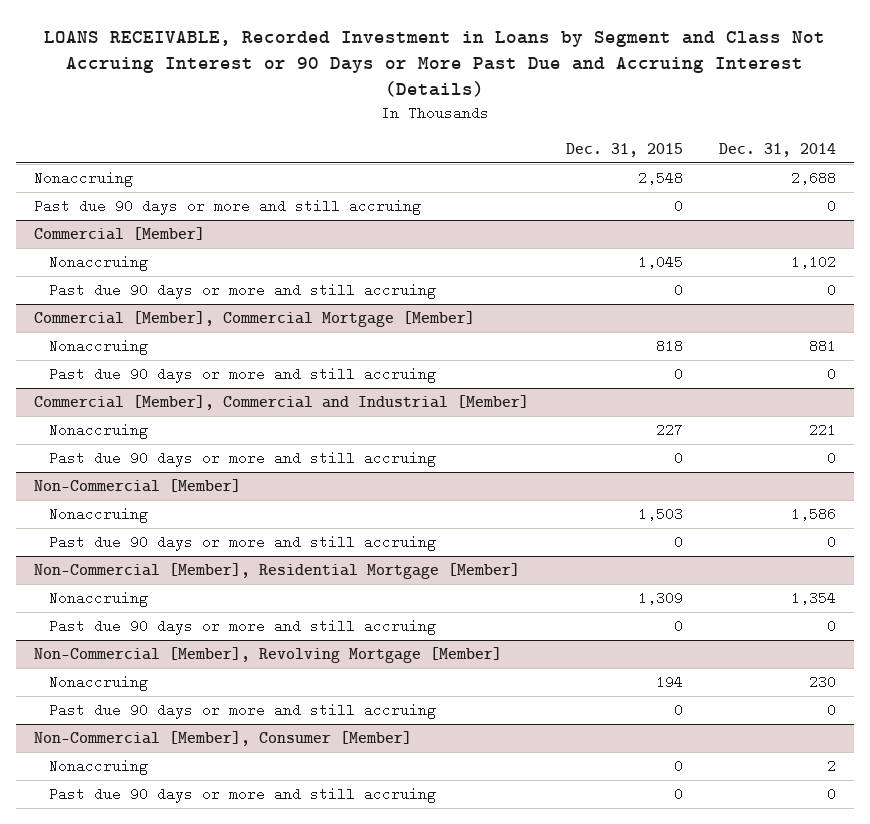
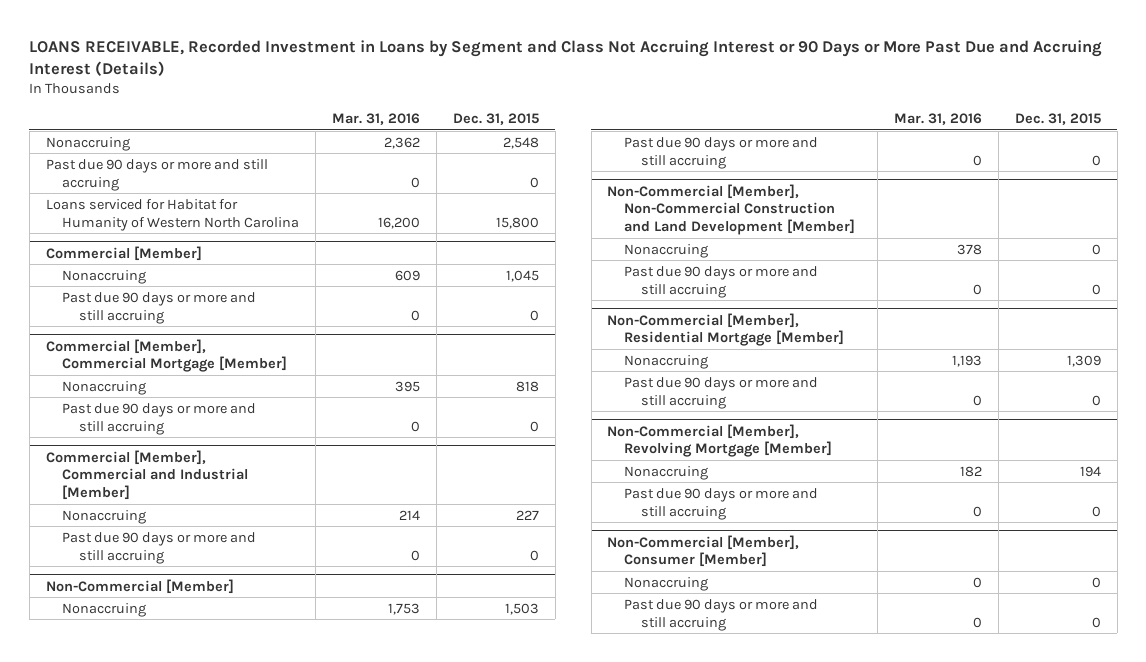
[718,142,836,157] Dec. 31, 2014 -> none
none -> [332,113,421,126] Mar. 31, 2016
none -> [45,198,300,231] Loans serviced for Habitat for Humanity of Western North Carolina
none -> [607,183,856,236] Non-Commercial [Member], Non-Commercial Construction and Land Development [Member]
none -> [624,243,709,258] Nonaccruing
none -> [624,265,819,298] Past due 90 days or more and still accruing

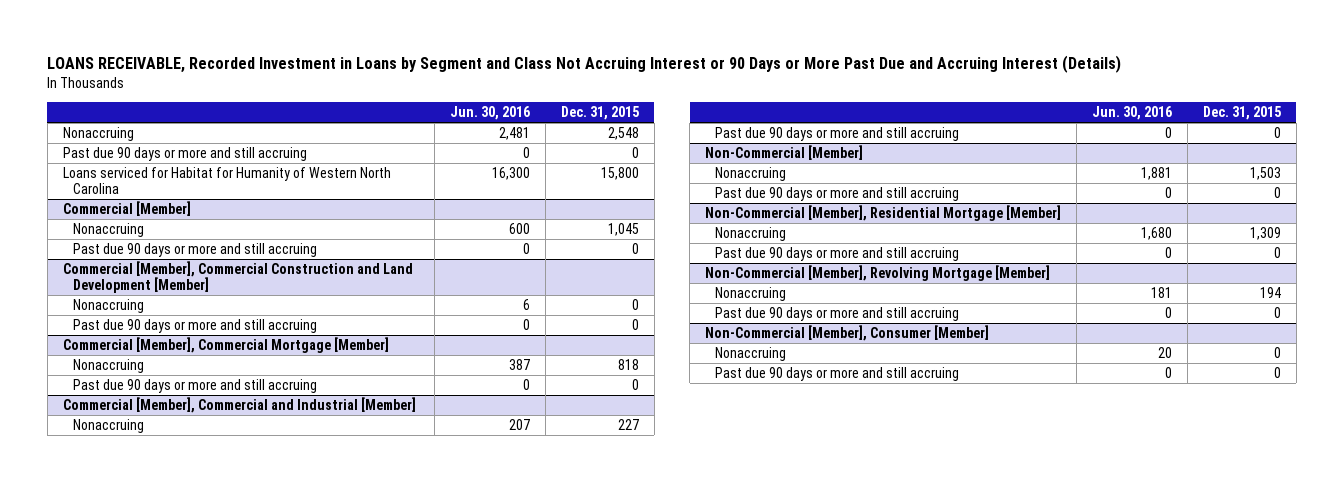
[332,113,421,126] Mar. 31, 2016 -> none
none -> [449,106,530,121] Jun. 30, 2016
none -> [62,261,413,294] Commercial [Member], Commercial Construction and Land Development [Member]
none -> [73,299,145,314] Nonaccruing
none -> [73,319,318,334] Past due 90 days or more and still accruing
[607,183,856,236] Non-Commercial [Member], Non-Commercial Construction and Land Development [Member] -> none
[624,243,709,258] Nonaccruing -> none
[624,265,819,298] Past due 90 days or more and still accruing -> none

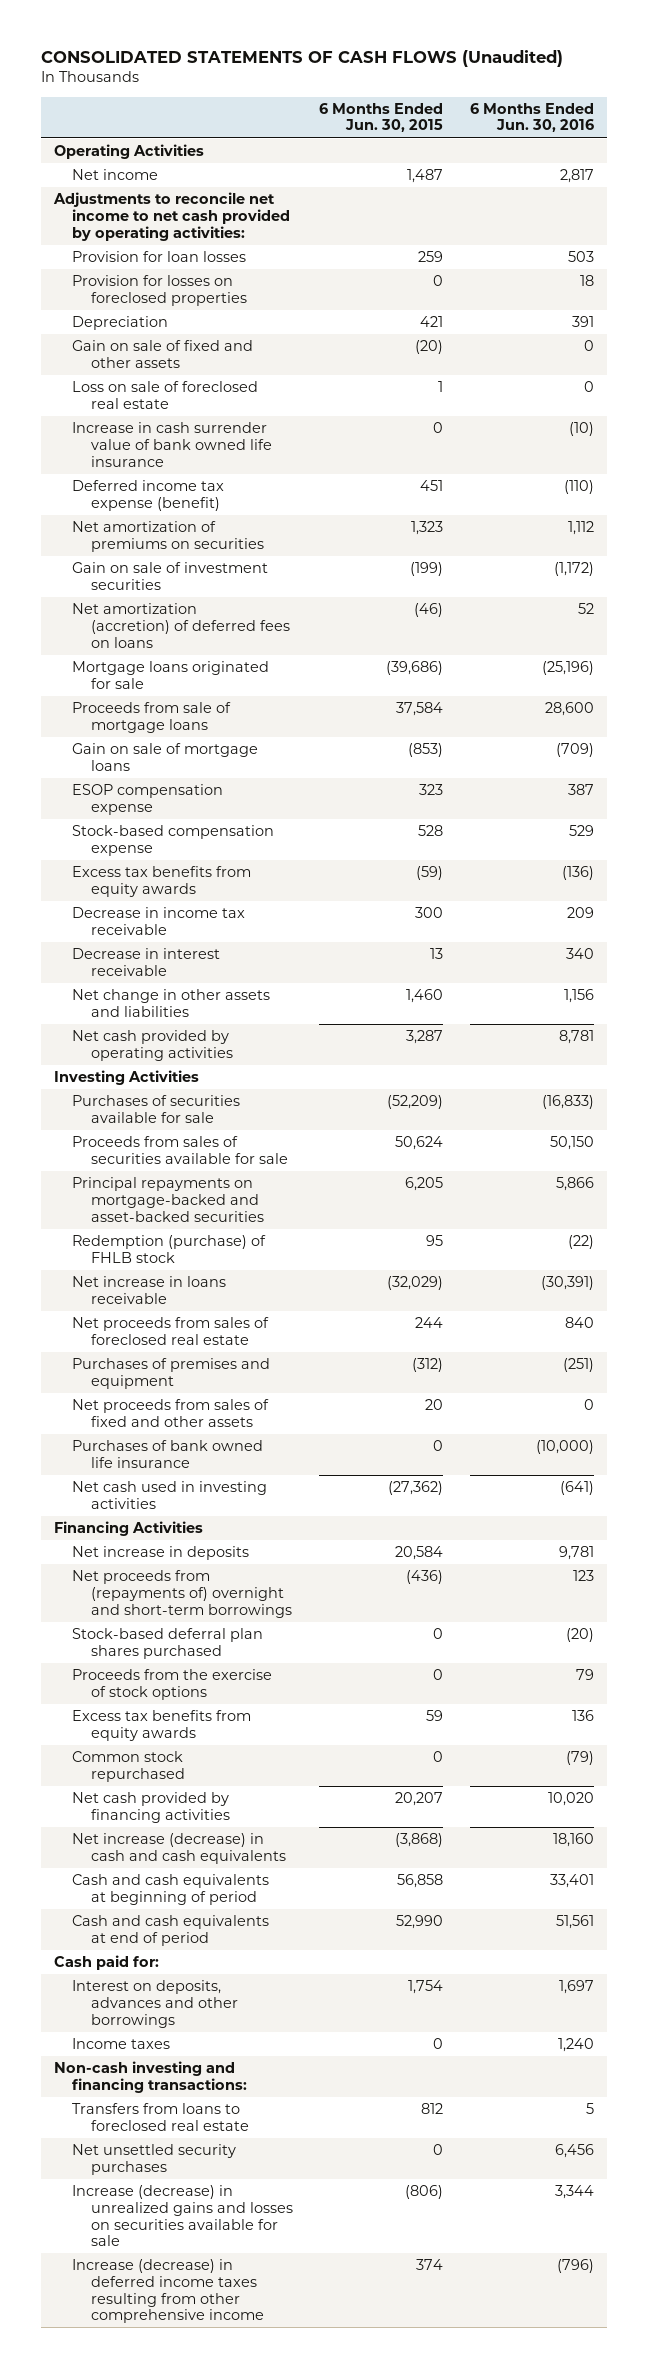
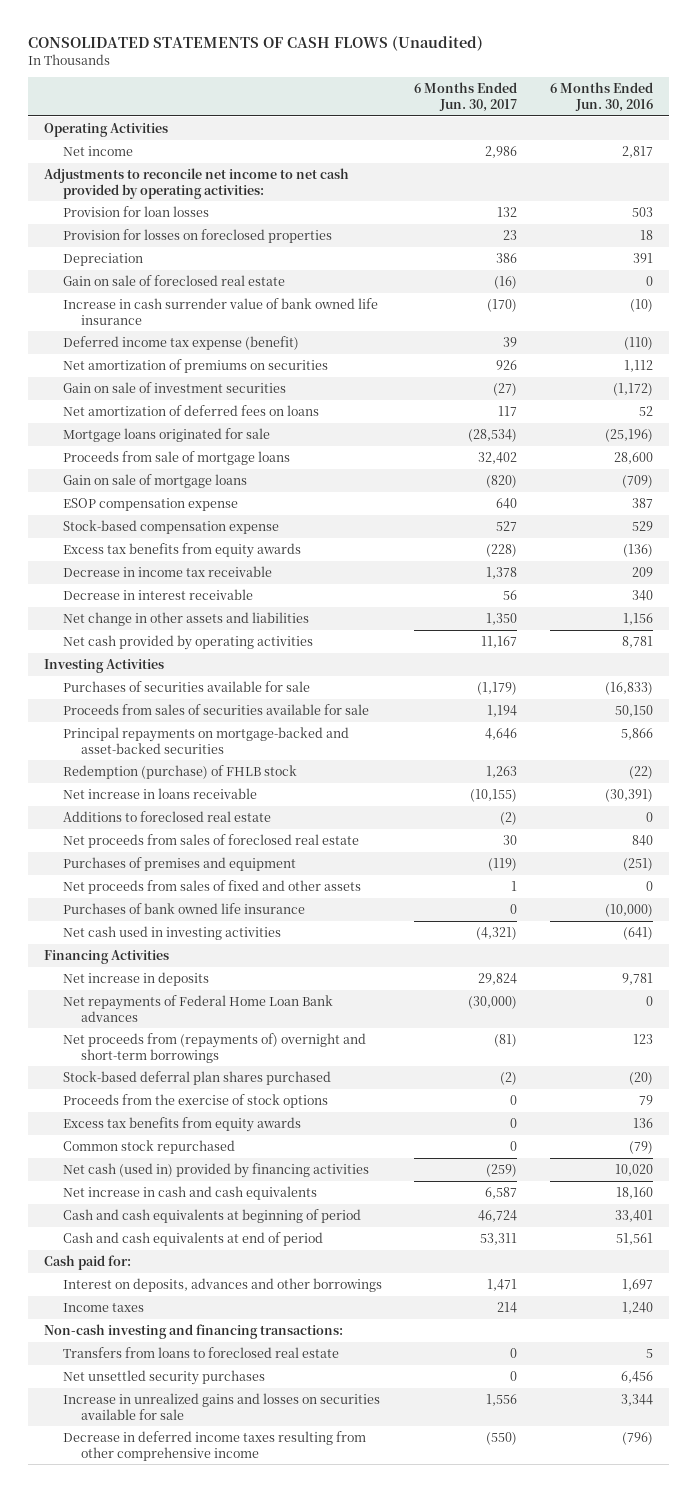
[319,102,444,133] 6 Months Ended Jun. 30, 2015 -> none
none -> [414,82,518,113] 6 Months Ended Jun. 30, 2017
[72,340,254,368] Gain on sale of fixed and other assets -> none
[72,381,259,409] Loss on sale of foreclosed real estate -> [62,274,285,286] Gain on sale of foreclosed real estate
[72,603,290,648] Net amortization (accretion) of deferred fees on loans -> [62,404,319,416] Net amortization of deferred fees on loans
none -> [62,810,271,822] Additions to foreclosed real estate
none -> [62,994,333,1022] Net repayments of Federal Home Loan Bank advances
[72,1792,230,1823] Net cash provided by financing activities -> [62,1162,369,1178] Net cash (used in) provided by financing activities
[72,1833,286,1864] Net increase (decrease) in cash and cash equivalents -> [62,1185,317,1200] Net increase in cash and cash equivalents
[72,2185,293,2247] Increase (decrease) in unrealized gains and losses on securities available for sale -> [62,1392,380,1420] Increase in unrealized gains and losses on securities available for sale
[72,2259,264,2324] Increase (decrease) in deferred income taxes resulting from other comprehensive income -> [62,1430,366,1461] Decrease in deferred income taxes resulting from other comprehensive income

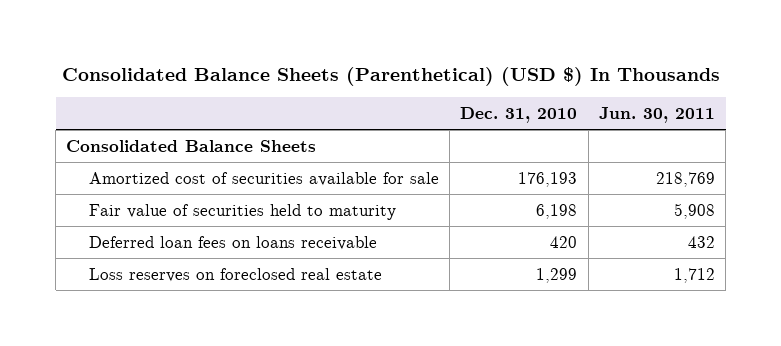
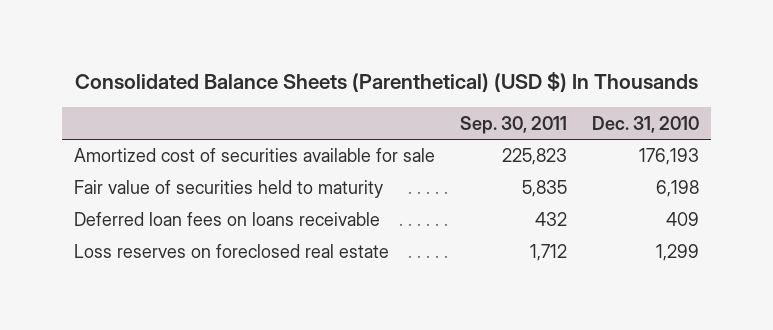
[599,107,716,124] Jun. 30, 2011 -> none
none -> [460,115,568,134] Sep. 30, 2011
[66,139,317,152] Consolidated Balance Sheets -> none
[550,235,578,248] 420 -> [665,212,699,227] 409

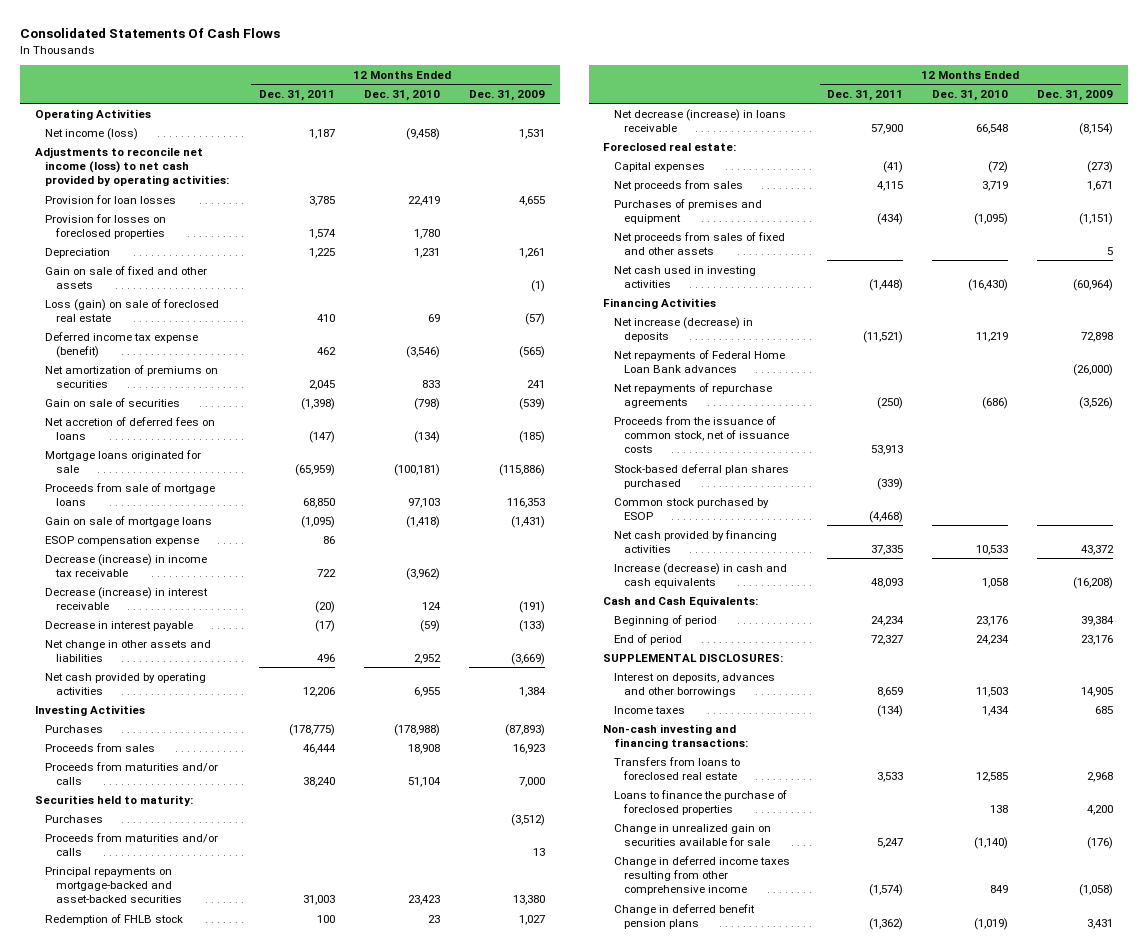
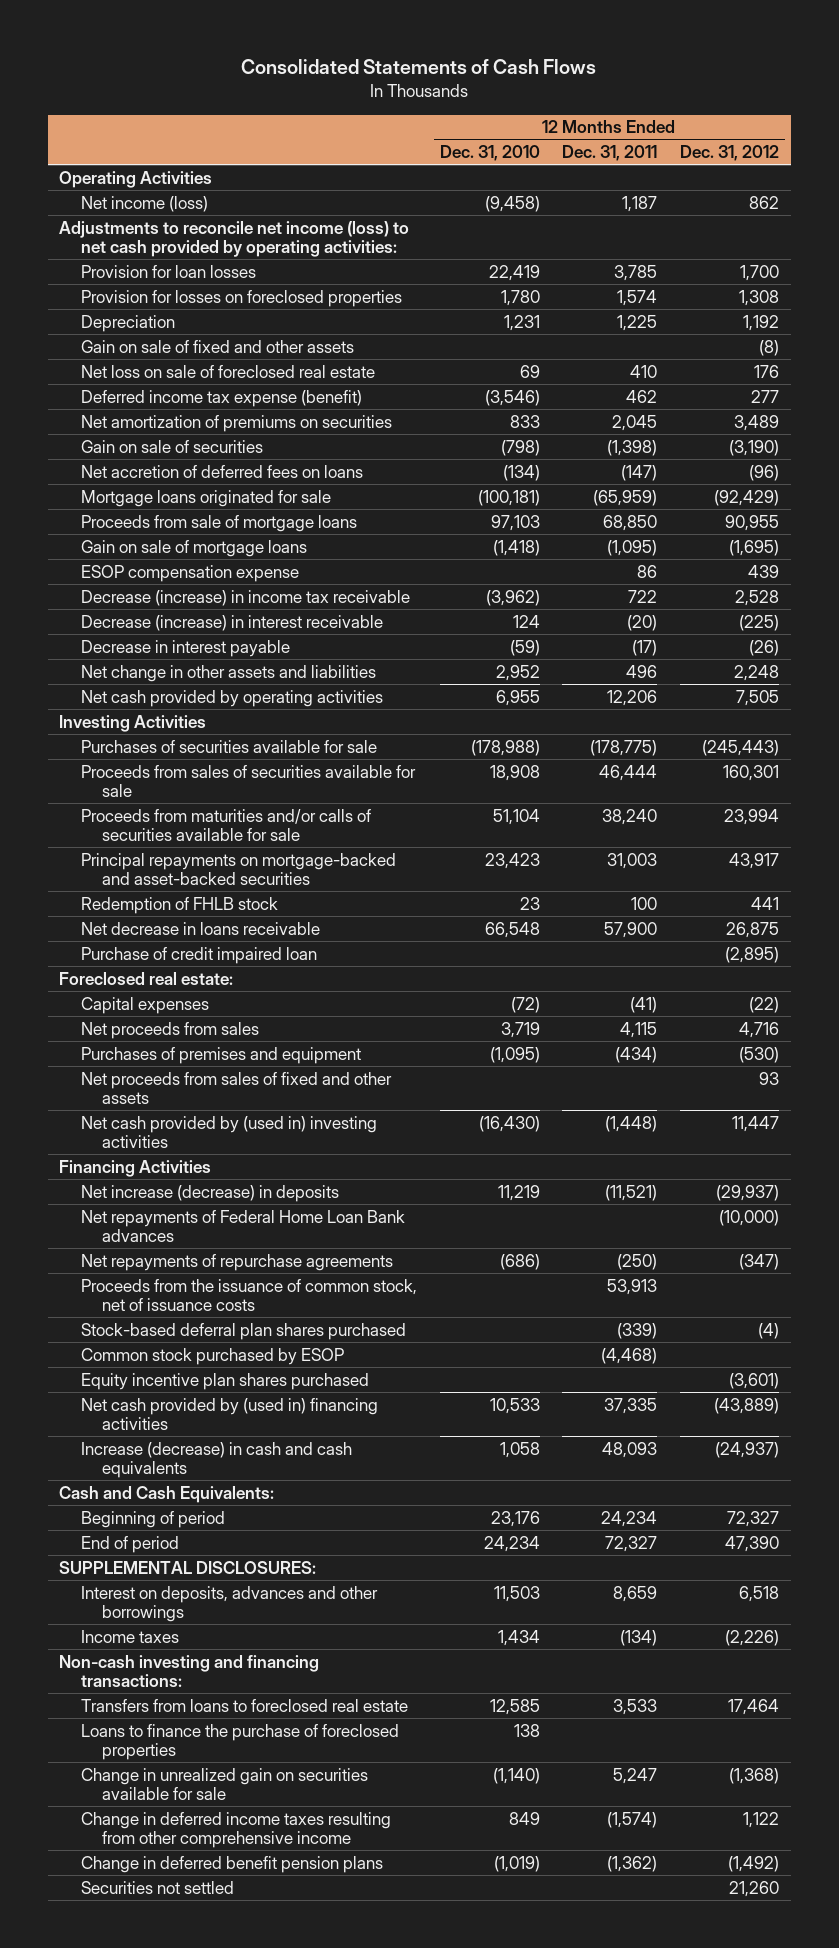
[20,28,281,39] Consolidated Statements Of Cash Flows -> [241,59,597,75] Consolidated Statements of Cash Flows
[469,89,546,101] Dec. 31, 2009 -> none
none -> [680,144,780,161] Dec. 31, 2012
[45,298,220,322] Loss (gain) on sale of foreclosed real estate -> [80,364,375,378] Net loss on sale of foreclosed real estate
[34,794,193,806] Securities held to maturity: -> none
[45,814,104,823] Purchases -> none
[45,832,219,856] Proceeds from maturities and/or calls -> none
[45,724,104,733] Purchases -> [80,739,377,753] Purchases of securities available for sale
[45,742,156,752] Proceeds from sales -> [80,764,416,798] Proceeds from sales of securities available for sale
[45,761,219,785] Proceeds from maturities and/or calls -> [80,808,371,842] Proceeds from maturities and/or calls of securities available for sale
[613,108,786,132] Net decrease (increase) in loans receivable -> [80,921,320,935] Net decrease in loans receivable
none -> [80,946,317,964] Purchase of credit impaired loan
[613,265,756,288] Net cash used in investing activities -> [80,1115,377,1149] Net cash provided by (used in) investing activities
none -> [80,1372,369,1390] Equity incentive plan shares purchased
[613,529,777,553] Net cash provided by financing activities -> [80,1397,378,1431] Net cash provided by (used in) financing activities
none -> [80,1880,234,1894] Securities not settled

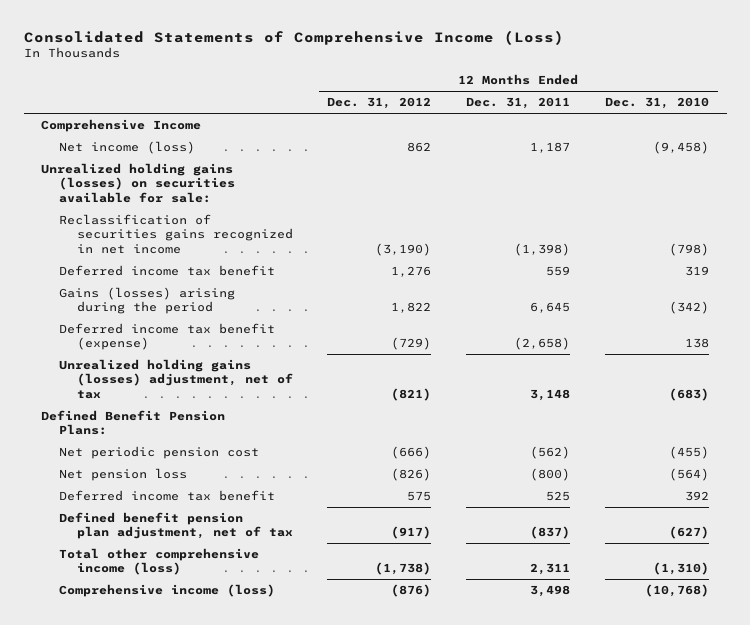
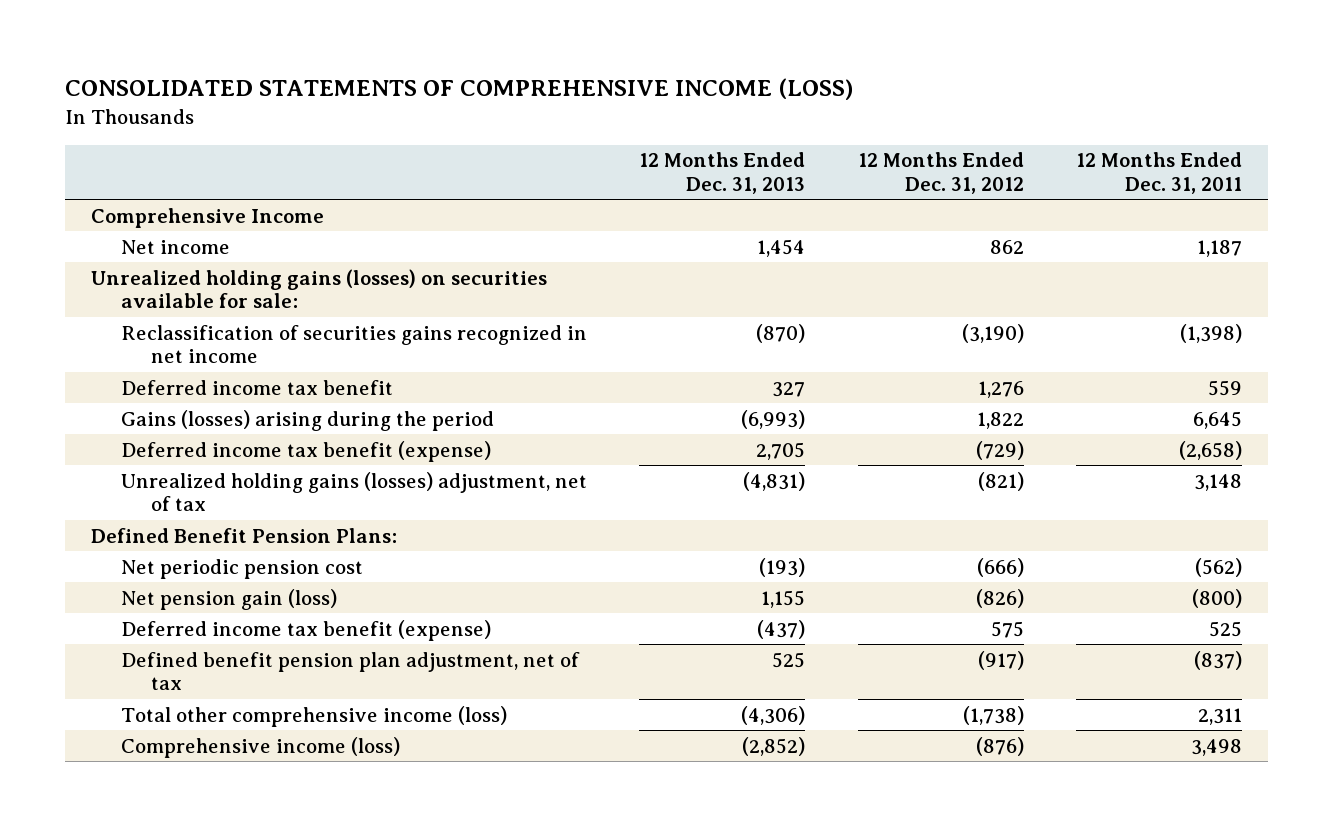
[23,29,564,45] Consolidated Statements of Comprehensive Income (Loss) -> [64,78,853,101] CONSOLIDATED STATEMENTS OF COMPREHENSIVE INCOME (LOSS)
[605,97,710,110] Dec. 31, 2010 -> none
none -> [639,152,806,194] 12 Months Ended Dec. 31, 2013
[58,141,195,155] Net income (loss) -> [121,239,231,254] Net income
[58,468,187,482] Net pension loss -> [121,588,338,610] Net pension gain (loss)
[58,490,275,502] Deferred income tax benefit -> [121,619,492,641] Deferred income tax benefit (expense)

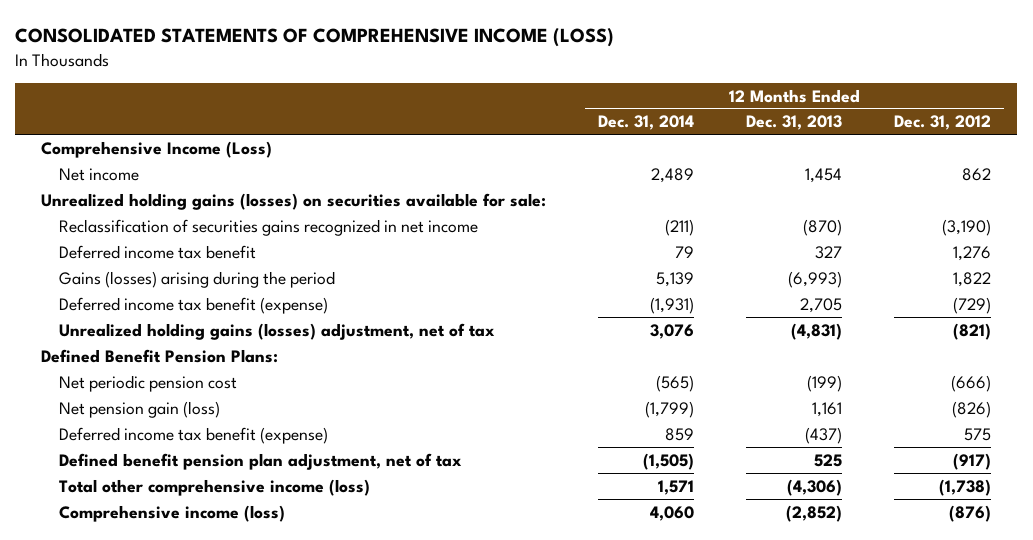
[1075,152,1242,194] 12 Months Ended Dec. 31, 2011 -> none
none -> [598,115,695,131] Dec. 31, 2014
[90,207,324,228] Comprehensive Income -> [41,140,273,158] Comprehensive Income (Loss)
[759,557,806,577] (193) -> [807,374,843,392] (199)
[761,589,806,608] 1,155 -> [812,401,843,417] 1,161

